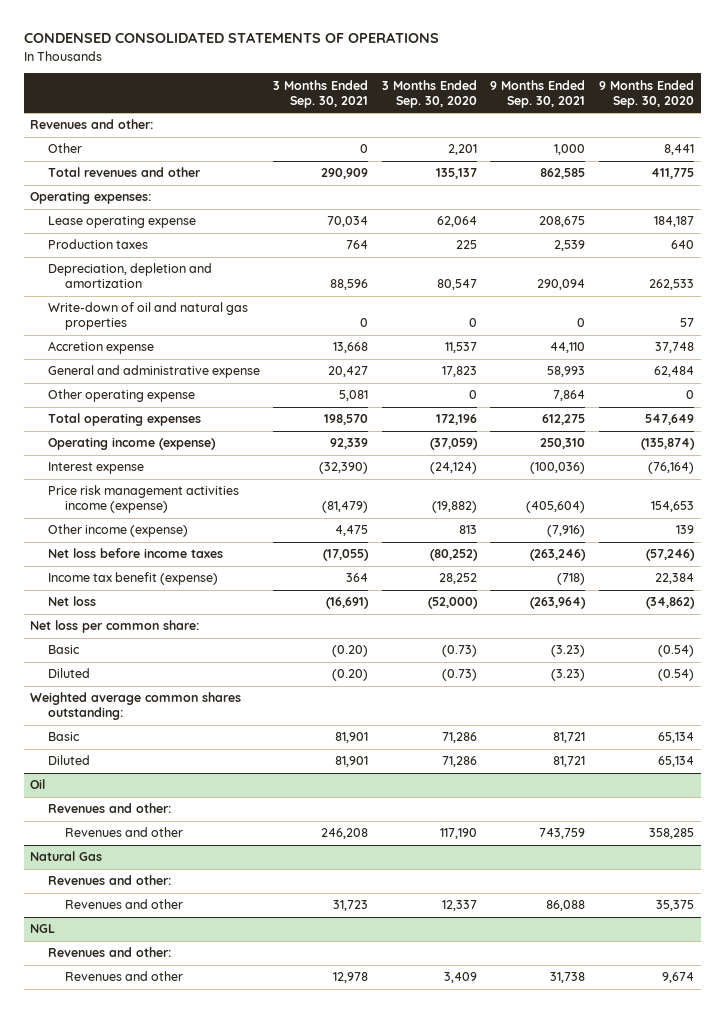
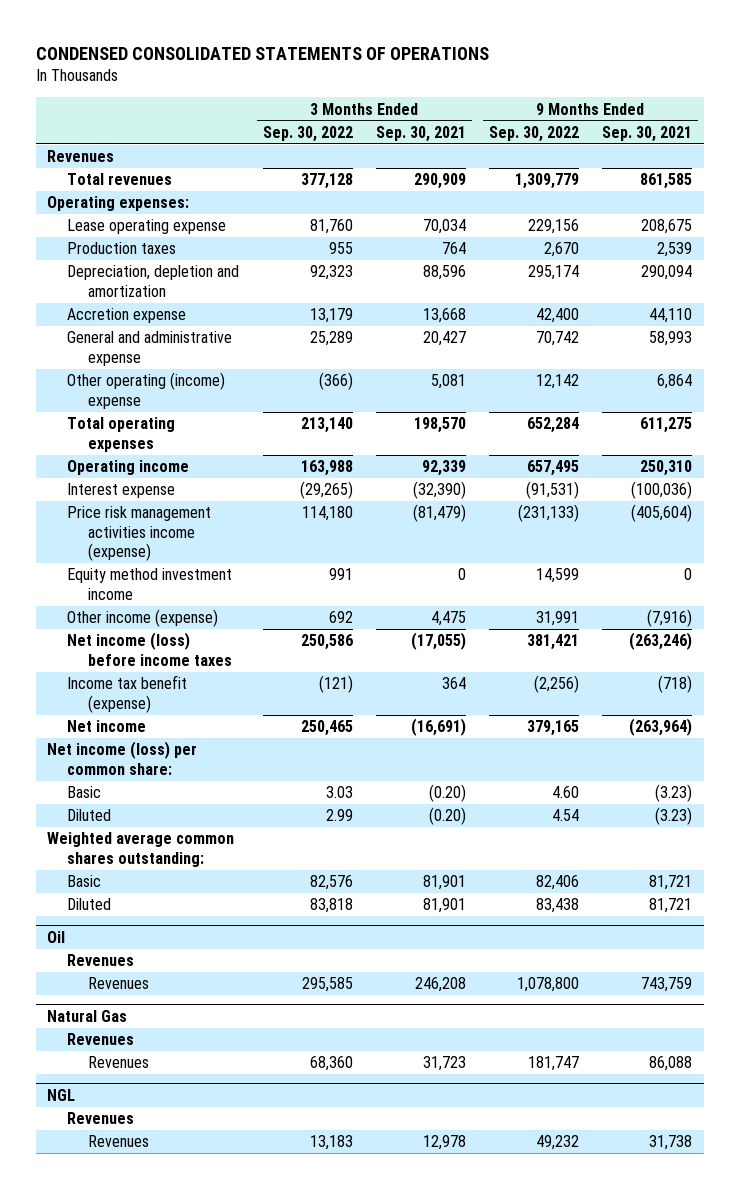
[381,79,477,108] 3 Months Ended Sep. 30, 2020 -> none
[598,79,694,108] 9 Months Ended Sep. 30, 2020 -> none
none -> [262,125,353,142] Sep. 30, 2022
none -> [488,125,579,142] Sep. 30, 2022
[47,143,82,154] Other -> none
[30,119,154,130] Revenues and other: -> [47,150,115,163] Revenues
[47,167,201,178] Total revenues and other -> [67,173,173,186] Total revenues
[540,168,586,180] 862,585 -> [640,173,693,190] 861,585
[47,302,248,331] Write-down of oil and natural gas properties -> none
[47,389,195,403] Other operating expense -> [67,372,226,409] Other operating (income) expense
[553,390,586,402] 7,864 -> [657,374,693,390] 6,864
[542,414,586,426] 612,275 -> [640,417,693,434] 611,275
[47,437,216,451] Operating income (expense) -> [67,460,190,476] Operating income
none -> [67,568,233,600] Equity method investment income
[47,548,223,559] Net loss before income taxes -> [67,632,232,666] Net income (loss) before income taxes
[47,596,96,607] Net loss -> [67,720,147,733] Net income
[30,620,200,634] Net loss per common share: -> [47,741,198,775] Net income (loss) per common share:
[47,803,171,814] Revenues and other: -> [67,954,135,967] Revenues
[64,827,183,838] Revenues and other -> [87,977,149,990] Revenues
[47,875,171,886] Revenues and other: -> [67,1033,135,1046] Revenues
[64,899,183,910] Revenues and other -> [87,1056,149,1069] Revenues
[47,947,171,958] Revenues and other: -> [67,1112,135,1125] Revenues
[64,971,183,982] Revenues and other -> [87,1135,149,1148] Revenues

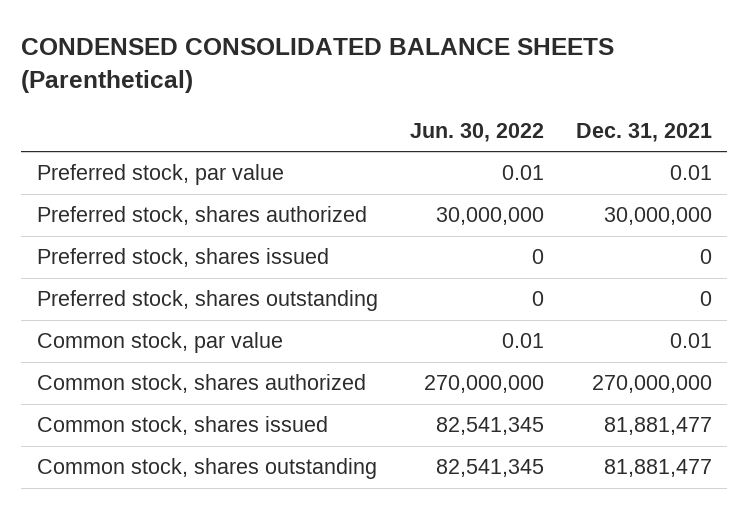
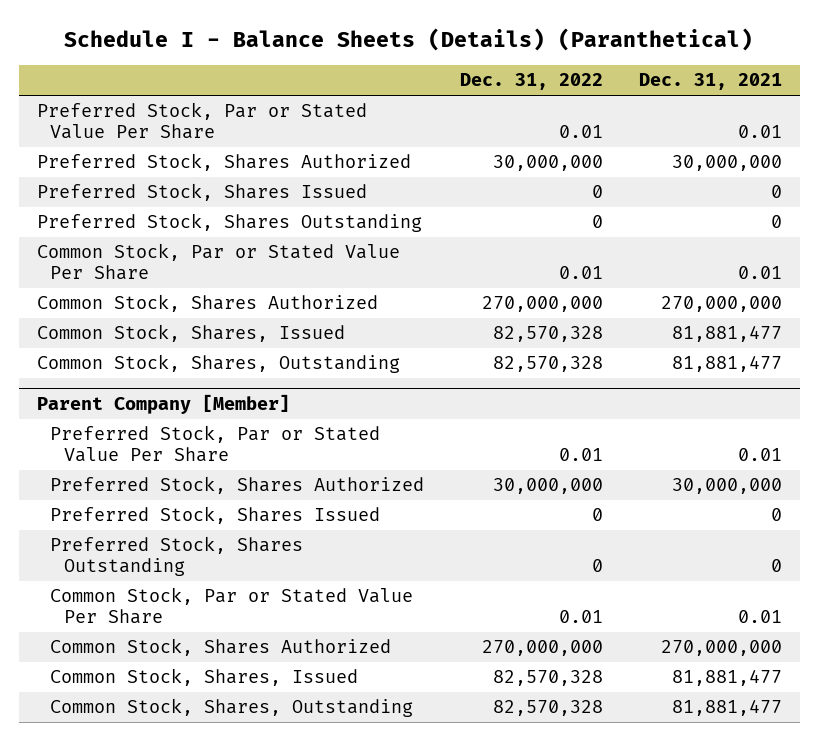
[21,37,615,93] CONDENSED CONSOLIDATED BALANCE SHEETS (Parenthetical) -> [64,27,754,51] Schedule I - Balance Sheets (Details) (Paranthetical)
[409,122,544,142] Jun. 30, 2022 -> none
none -> [460,73,604,91] Dec. 31, 2022
[37,164,285,186] Preferred stock, par value -> [36,102,367,140] Preferred Stock, Par or Stated Value Per Share
[37,206,368,226] Preferred stock, shares authorized -> [36,153,411,172] Preferred Stock, Shares Authorized
[37,248,330,268] Preferred stock, shares issued -> [36,183,367,202] Preferred Stock, Shares Issued
[37,290,379,312] Preferred stock, shares outstanding -> [36,213,422,233] Preferred Stock, Shares Outstanding
[37,332,284,354] Common stock, par value -> [36,243,400,281] Common Stock, Par or Stated Value Per Share
[37,374,367,394] Common stock, shares authorized -> [36,294,378,313] Common Stock, Shares Authorized
[37,416,329,436] Common stock, shares issued -> [36,324,345,343] Common Stock, Shares, Issued
[37,458,378,480] Common stock, shares outstanding -> [36,354,400,374] Common Stock, Shares, Outstanding
none -> [36,393,290,414] Parent Company [Member]
none -> [50,425,381,463] Preferred Stock, Par or Stated Value Per Share
none -> [50,476,425,495] Preferred Stock, Shares Authorized
none -> [50,506,381,525] Preferred Stock, Shares Issued
none -> [50,536,304,577] Preferred Stock, Shares Outstanding
none -> [50,587,414,625] Common Stock, Par or Stated Value Per Share
none -> [50,638,392,657] Common Stock, Shares Authorized
none -> [50,668,359,687] Common Stock, Shares, Issued
none -> [50,698,414,718] Common Stock, Shares, Outstanding

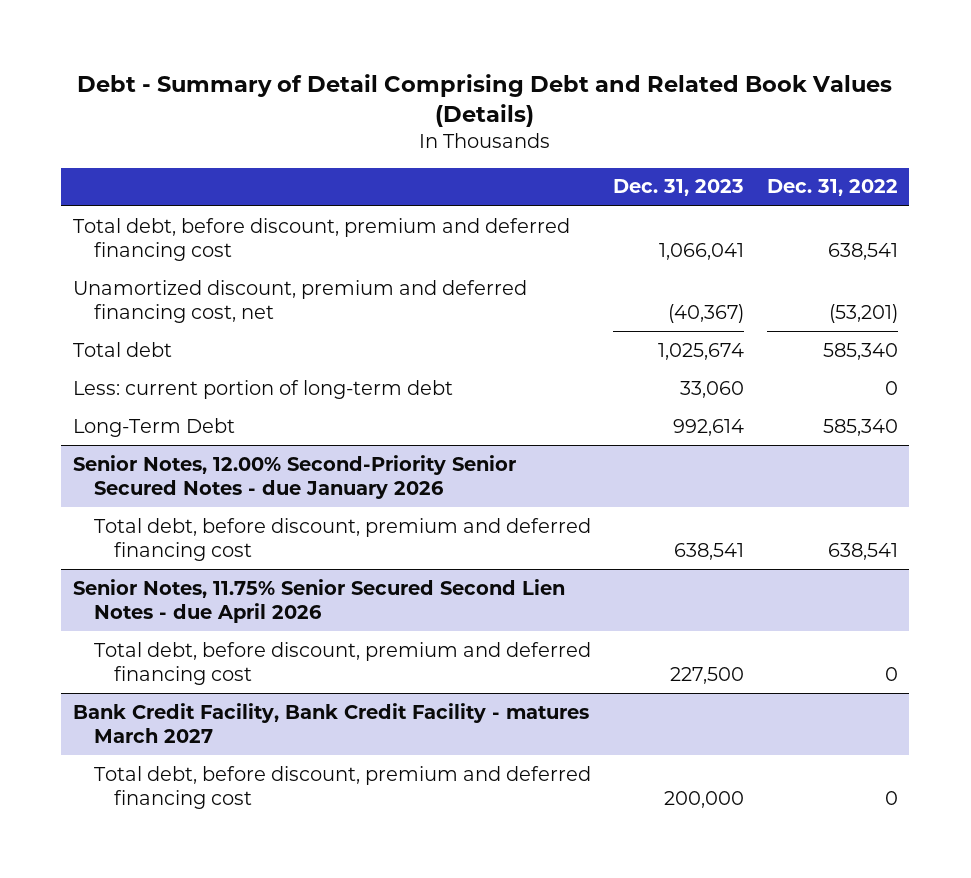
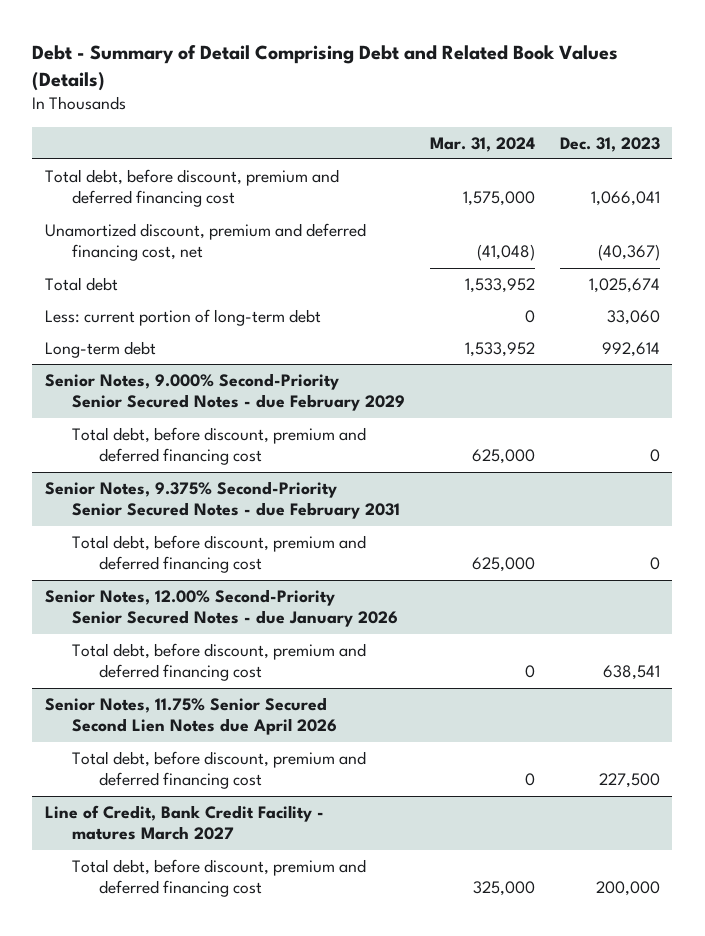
[766,179,898,197] Dec. 31, 2022 -> none
none -> [429,136,535,152] Mar. 31, 2024
[72,417,235,437] Long-Term Debt -> [44,340,156,358] Long-term debt
none -> [44,372,405,412] Senior Notes, 9.000% Second-Priority Senior Secured Notes - due February 2029
none -> [71,426,366,466] Total debt, before discount, premium and deferred financing cost
none -> [44,480,400,520] Senior Notes, 9.375% Second-Priority Senior Secured Notes - due February 2031
none -> [71,534,366,574] Total debt, before discount, premium and deferred financing cost
[72,578,565,623] Senior Notes, 11.75% Senior Secured Second Lien Notes - due April 2026 -> [44,696,337,736] Senior Notes, 11.75% Senior Secured Second Lien Notes due April 2026
[72,702,589,743] Bank Credit Facility, Bank Credit Facility - matures March 2027 -> [44,804,324,841] Line of Credit, Bank Credit Facility - matures March 2027

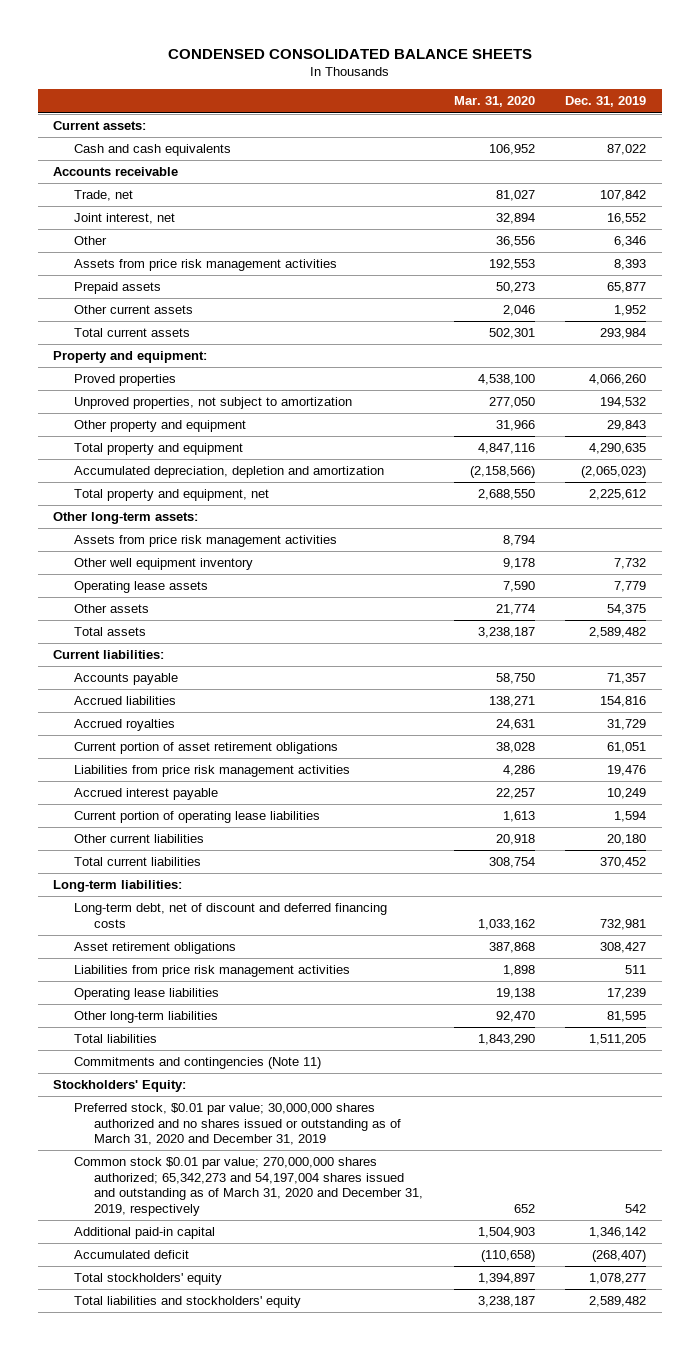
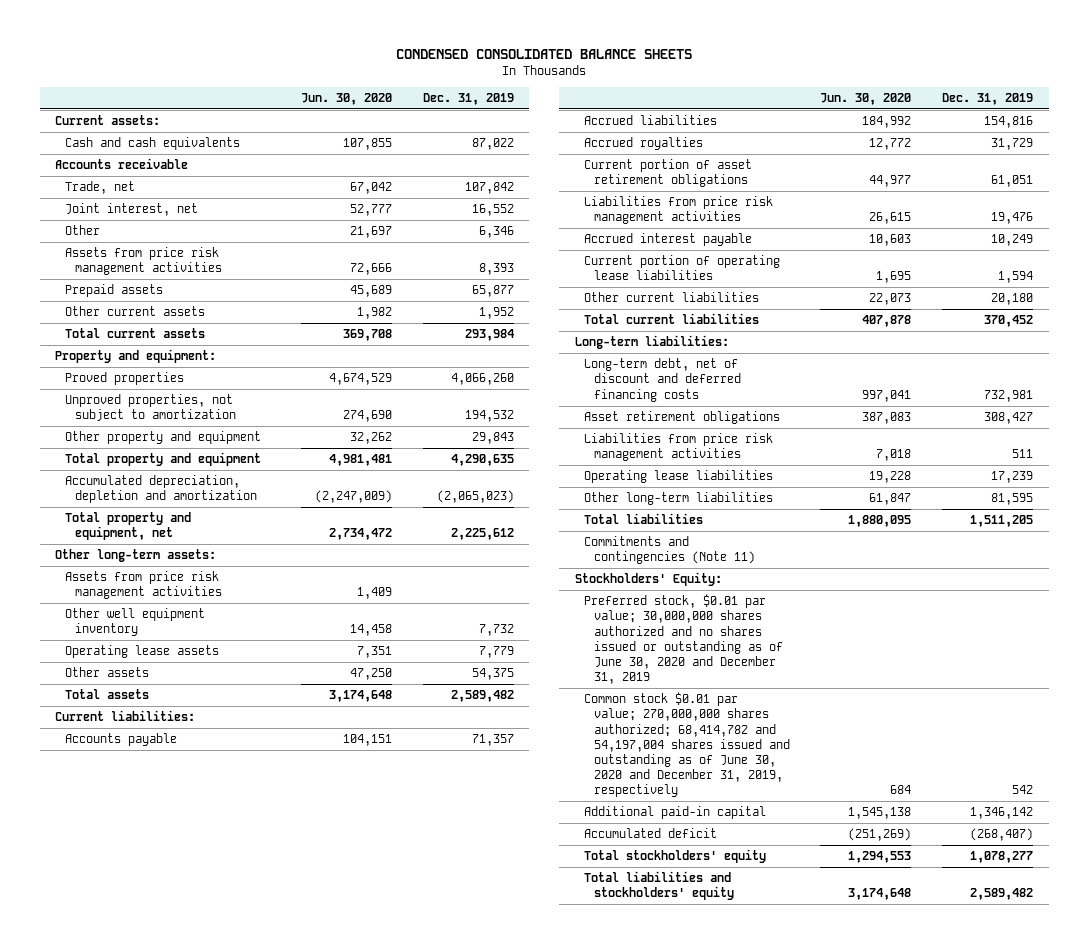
[453,96,535,108] Mar. 31, 2020 -> none
none -> [301,92,393,105] Jun. 30, 2020
[73,1103,402,1146] Preferred stock, $0.01 par value; 30,000,000 shares authorized and no shares issued or outstanding as of March 31, 2020 and December 31, 2019 -> [584,594,783,685] Preferred stock, $0.01 par value; 30,000,000 shares authorized and no shares issued or outstanding as of June 30, 2020 and December 31, 2019
[73,1157,424,1216] Common stock $0.01 par value; 270,000,000 shares authorized; 65,342,273 and 54,197,004 shares issued and outstanding as of March 31, 2020 and December 31, 2019, respectively -> [584,692,790,798] Common stock $0.01 par value; 270,000,000 shares authorized; 68,414,782 and 54,197,004 shares issued and outstanding as of June 30, 2020 and December 31, 2019, respectively

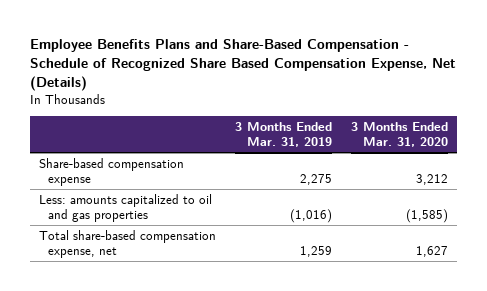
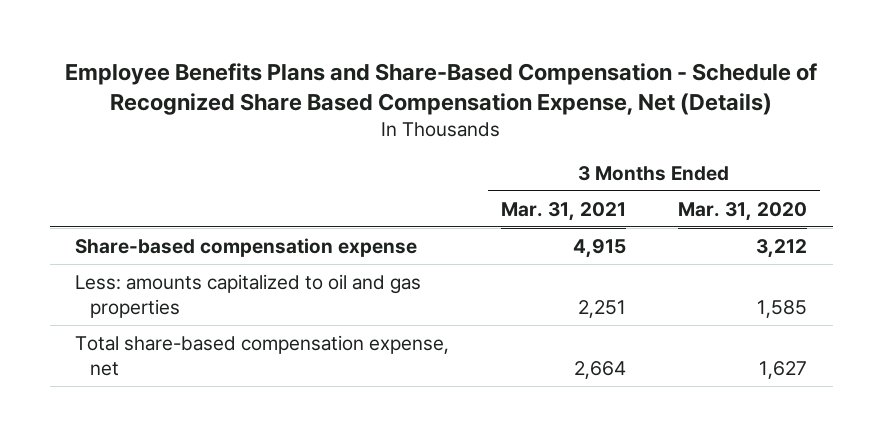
[234,122,332,147] 3 Months Ended Mar. 31, 2019 -> none
none -> [501,201,627,221] Mar. 31, 2021
[405,208,448,223] (1,585) -> [757,299,808,318] 1,585

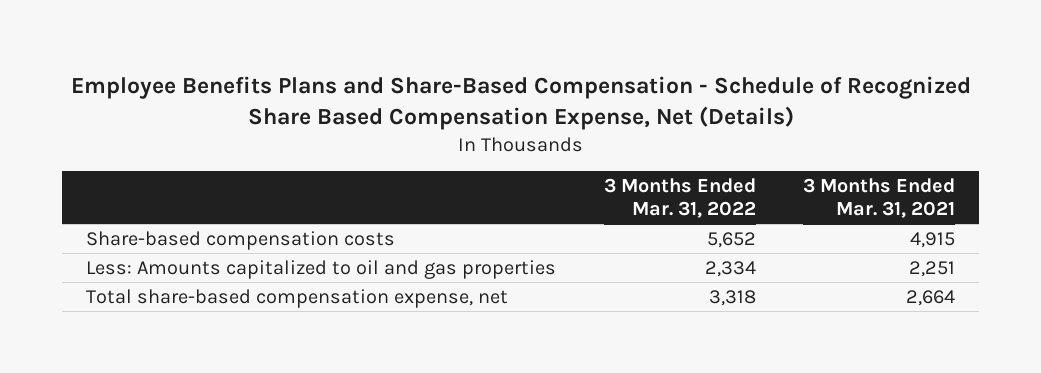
[678,201,808,221] Mar. 31, 2020 -> none
none -> [603,178,756,219] 3 Months Ended Mar. 31, 2022
[75,237,418,257] Share-based compensation expense -> [85,230,395,250] Share-based compensation costs
[75,273,422,318] Less: amounts capitalized to oil and gas properties -> [85,259,556,279] Less: Amounts capitalized to oil and gas properties

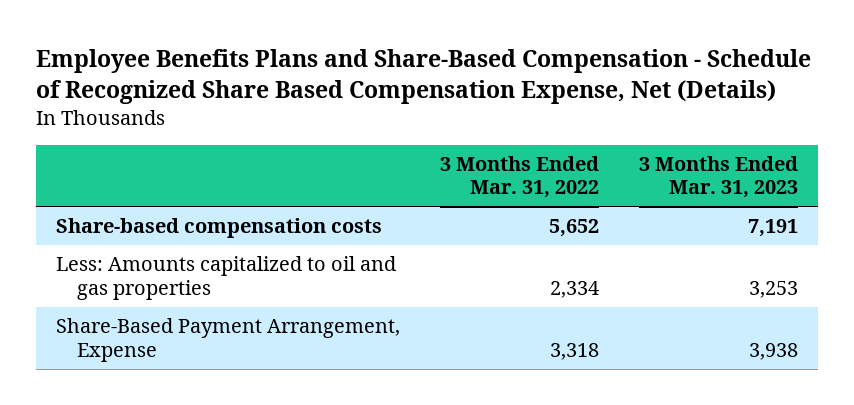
[803,178,956,219] 3 Months Ended Mar. 31, 2021 -> none
none -> [638,155,798,199] 3 Months Ended Mar. 31, 2023
[85,288,508,308] Total share-based compensation expense, net -> [56,318,401,362] Share-Based Payment Arrangement, Expense

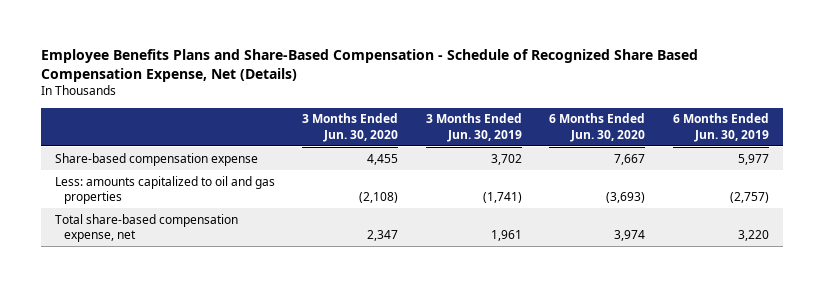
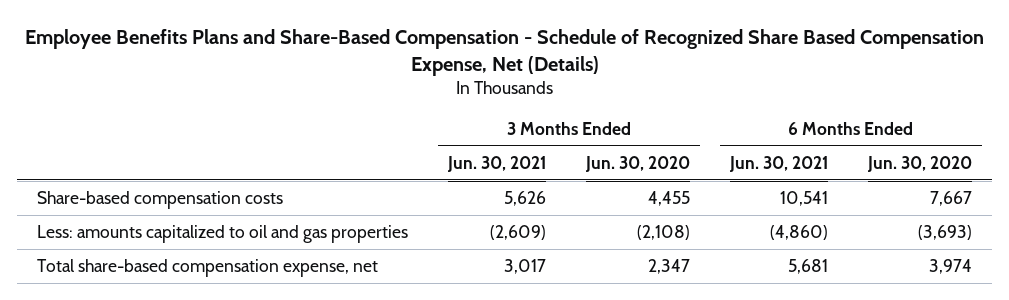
[425,113,522,142] 3 Months Ended Jun. 30, 2019 -> none
[673,113,770,142] 6 Months Ended Jun. 30, 2019 -> none
none -> [446,155,546,172] Jun. 30, 2021
none -> [729,155,829,172] Jun. 30, 2021
[54,152,258,166] Share-based compensation expense -> [36,191,283,210] Share-based compensation costs

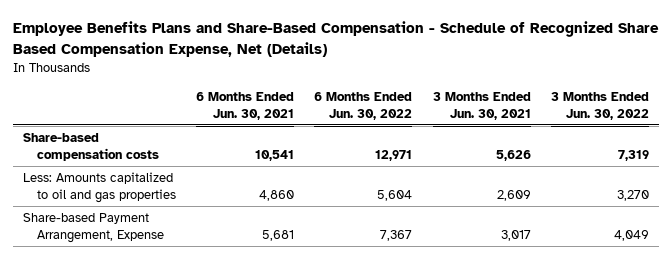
[585,155,691,172] Jun. 30, 2020 -> none
[867,155,973,172] Jun. 30, 2020 -> none
none -> [314,91,413,121] 6 Months Ended Jun. 30, 2022
none -> [551,91,650,121] 3 Months Ended Jun. 30, 2022
[36,225,408,244] Less: amounts capitalized to oil and gas properties -> [23,171,176,203] Less: Amounts capitalized to oil and gas properties
[489,225,546,241] (2,609) -> [496,189,531,201] 2,609
[770,225,829,241] (4,860) -> [259,189,295,201] 4,860
[36,259,378,278] Total share-based compensation expense, net -> [23,212,164,243] Share-based Payment Arrangement, Expense

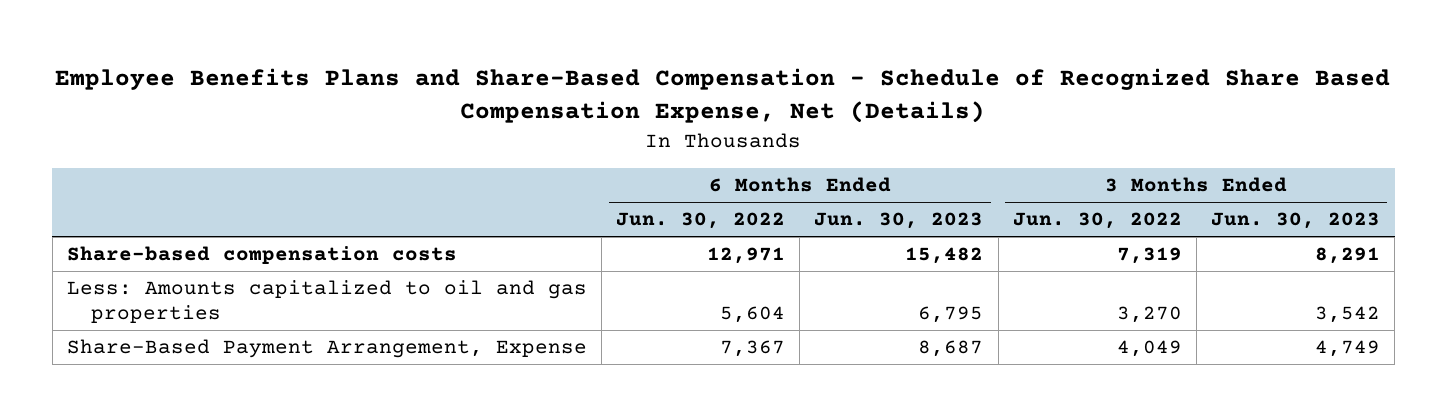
[196,91,295,121] 6 Months Ended Jun. 30, 2021 -> none
[432,91,531,121] 3 Months Ended Jun. 30, 2021 -> none
none -> [814,212,984,230] Jun. 30, 2023
none -> [1211,212,1381,230] Jun. 30, 2023
[23,212,164,243] Share-based Payment Arrangement, Expense -> [66,339,587,359] Share-Based Payment Arrangement, Expense

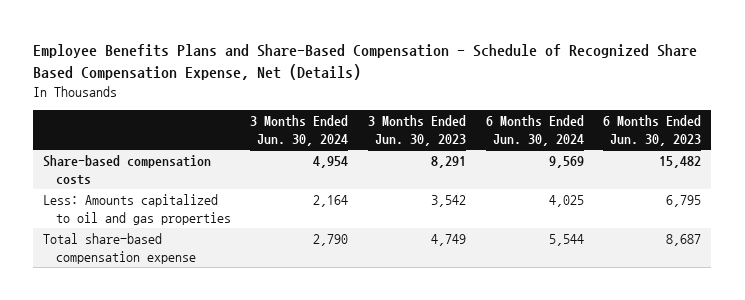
[616,212,786,230] Jun. 30, 2022 -> none
[1012,212,1182,230] Jun. 30, 2022 -> none
none -> [250,115,349,146] 3 Months Ended Jun. 30, 2024
none -> [485,115,584,146] 6 Months Ended Jun. 30, 2024
[66,339,587,359] Share-Based Payment Arrangement, Expense -> [43,233,196,265] Total share-based compensation expense

